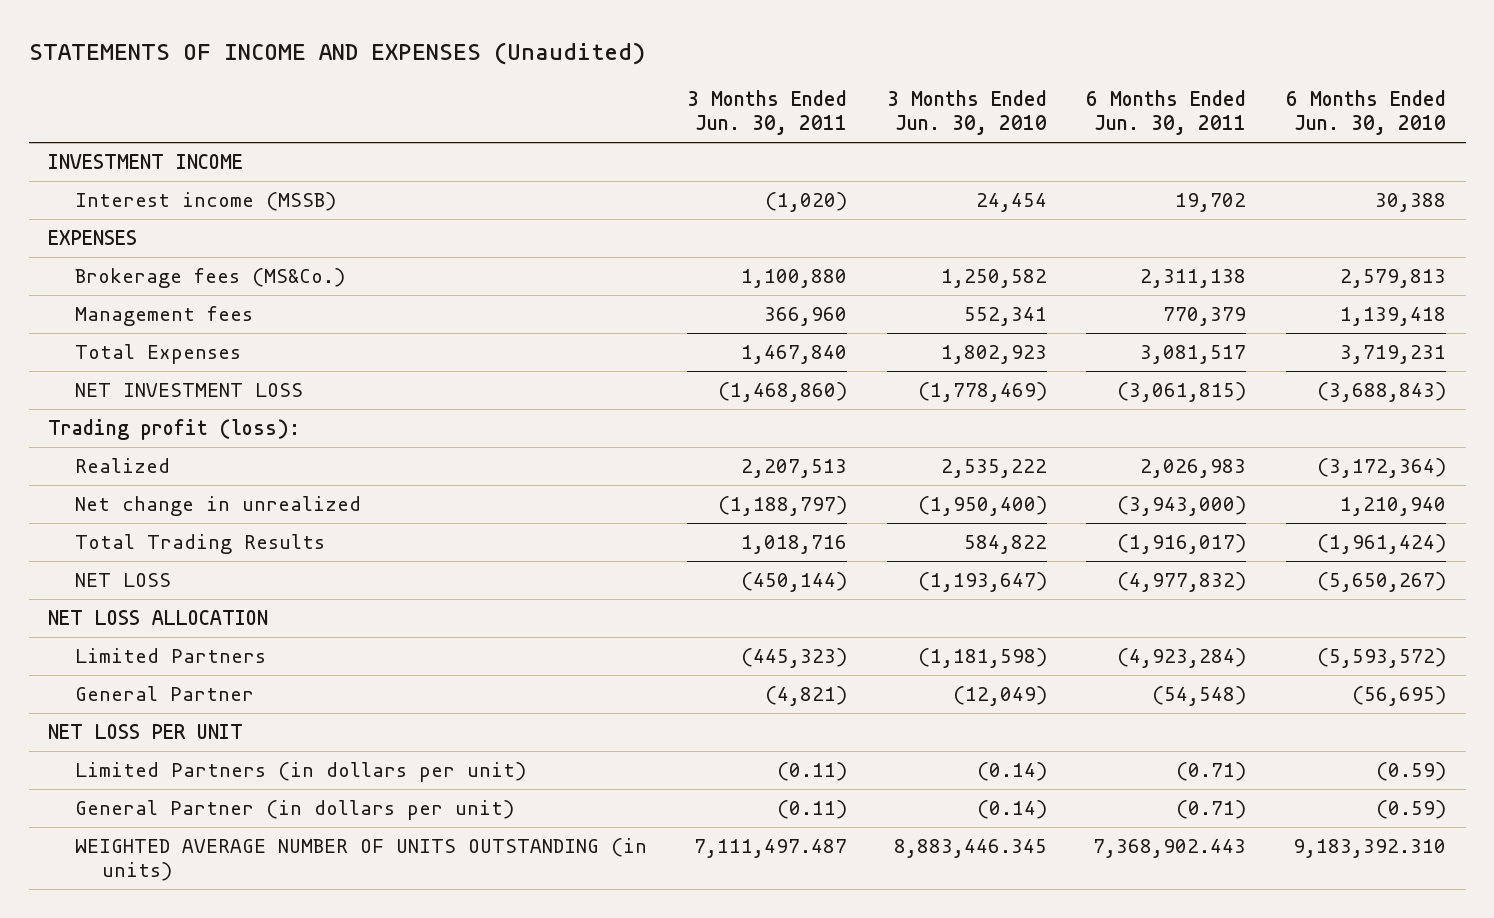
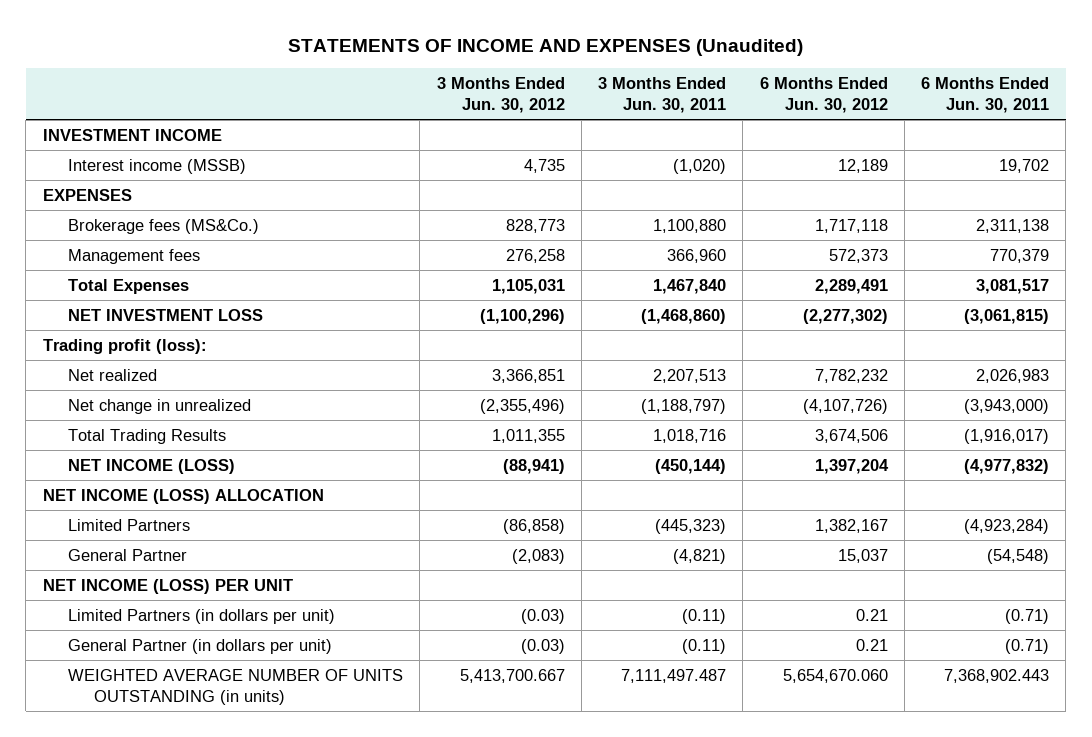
[886,90,1047,136] 3 Months Ended Jun. 30, 2010 -> none
[1285,90,1446,136] 6 Months Ended Jun. 30, 2010 -> none
none -> [436,76,565,113] 3 Months Ended Jun. 30, 2012
none -> [759,76,888,113] 6 Months Ended Jun. 30, 2012
[75,457,171,473] Realized -> [68,368,158,381] Net realized
[75,572,172,587] NET LOSS -> [68,458,236,474] NET INCOME (LOSS)
[48,609,269,625] NET LOSS ALLOCATION -> [42,488,324,504] NET INCOME (LOSS) ALLOCATION
[48,723,244,739] NET LOSS PER UNIT -> [42,578,293,594] NET INCOME (LOSS) PER UNIT

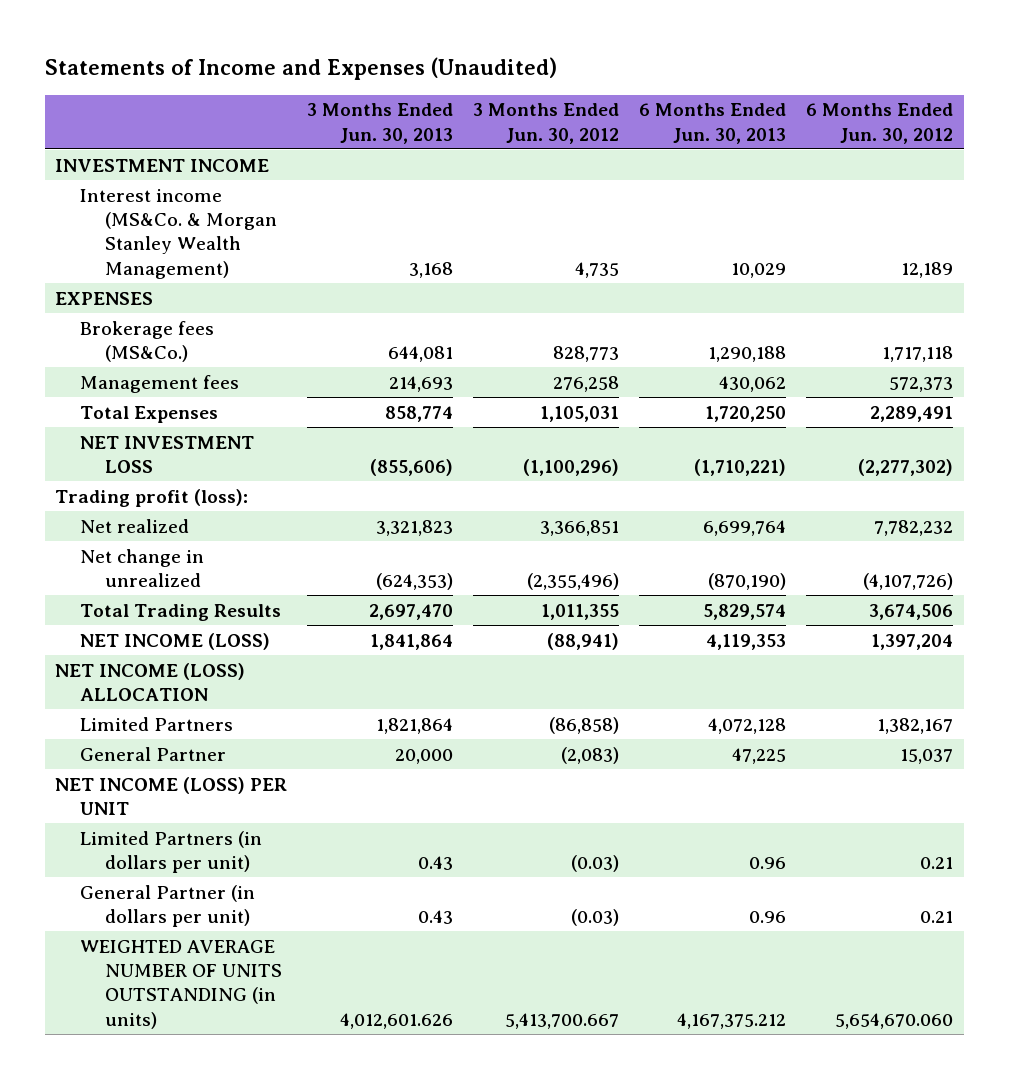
[287,38,803,56] STATEMENTS OF INCOME AND EXPENSES (Unaudited) -> [45,57,558,81] Statements of Income and Expenses (Unaudited)
[598,76,727,113] 3 Months Ended Jun. 30, 2011 -> none
[921,76,1050,113] 6 Months Ended Jun. 30, 2011 -> none
none -> [307,103,454,144] 3 Months Ended Jun. 30, 2013
none -> [639,103,787,144] 6 Months Ended Jun. 30, 2013
[68,158,247,174] Interest income (MSSB) -> [80,188,277,279] Interest income (MS&Co. & Morgan Stanley Wealth Management)

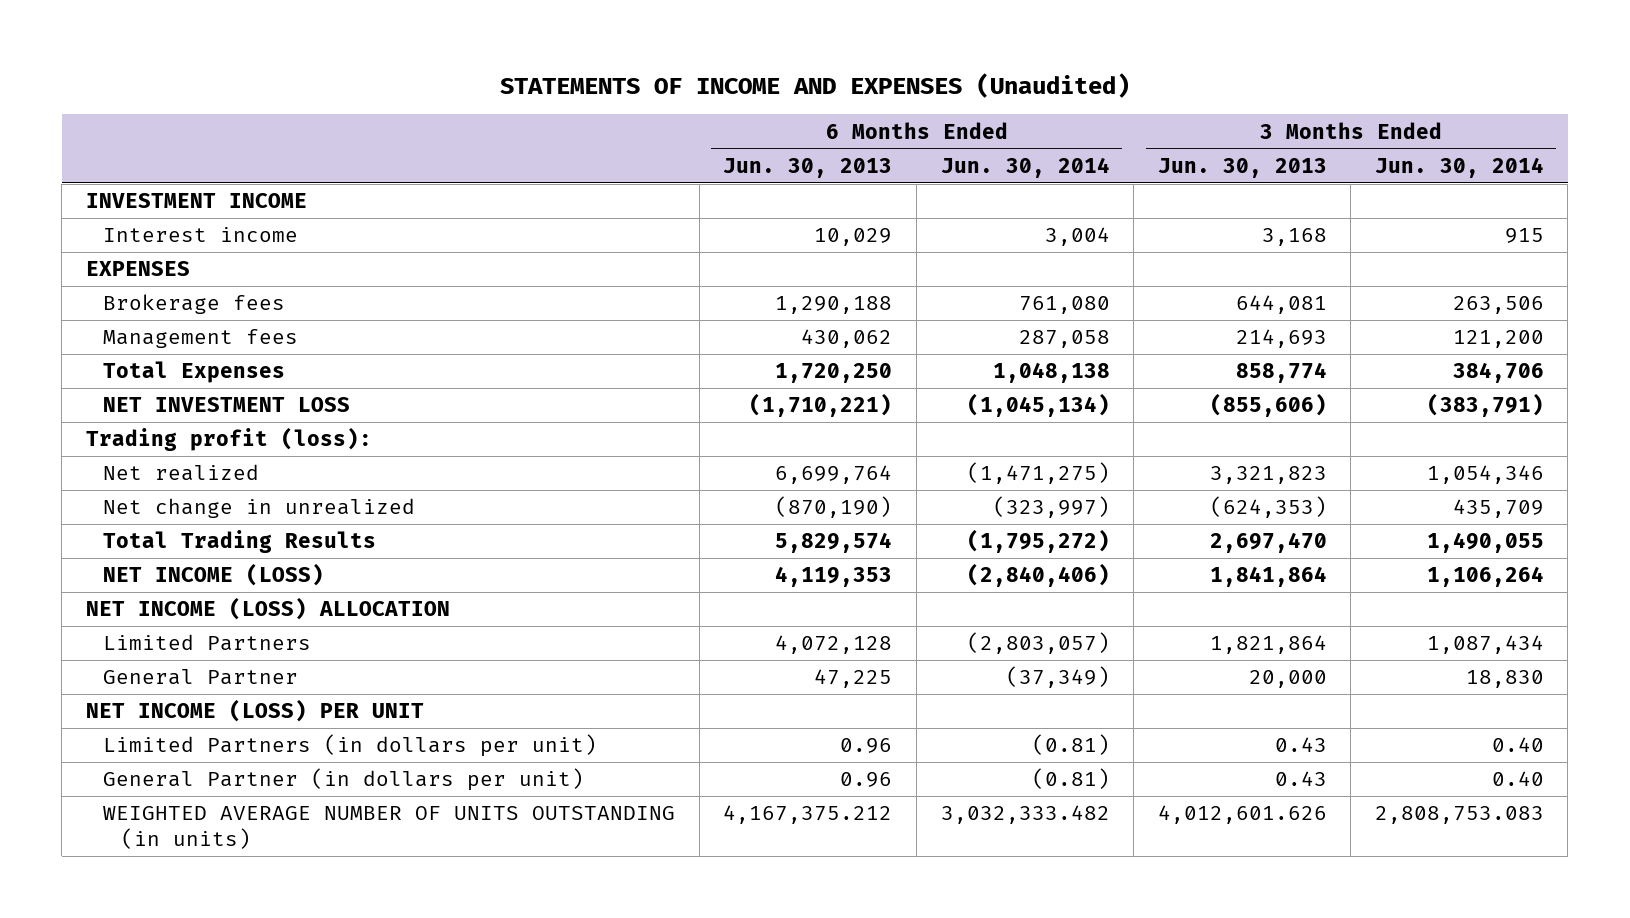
[45,57,558,81] Statements of Income and Expenses (Unaudited) -> [499,72,1130,98] STATEMENTS OF INCOME AND EXPENSES (Unaudited)
[473,103,620,144] 3 Months Ended Jun. 30, 2012 -> none
[806,103,954,144] 6 Months Ended Jun. 30, 2012 -> none
none -> [940,156,1110,178] Jun. 30, 2014
none -> [1374,156,1544,178] Jun. 30, 2014
[80,188,277,279] Interest income (MS&Co. & Morgan Stanley Wealth Management) -> [103,227,299,243] Interest income
[80,320,215,363] Brokerage fees (MS&Co.) -> [103,294,286,315] Brokerage fees

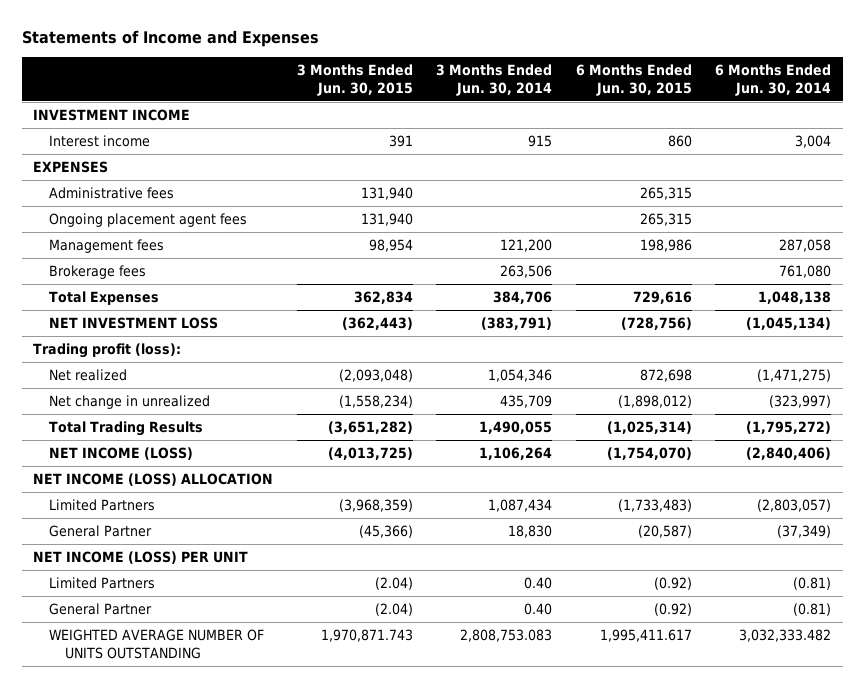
[499,72,1130,98] STATEMENTS OF INCOME AND EXPENSES (Unaudited) -> [21,30,319,48] Statements of Income and Expenses
[723,157,893,178] Jun. 30, 2013 -> none
[1157,157,1327,178] Jun. 30, 2013 -> none
none -> [296,64,413,97] 3 Months Ended Jun. 30, 2015
none -> [575,64,692,97] 6 Months Ended Jun. 30, 2015
none -> [49,187,175,200] Administrative fees
none -> [49,213,248,228] Ongoing placement agent fees
[103,294,286,315] Brokerage fees -> [49,265,147,280] Brokerage fees
[103,734,598,758] Limited Partners (in dollars per unit) -> [49,577,156,590] Limited Partners
[103,768,585,792] General Partner (in dollars per unit) -> [49,603,153,616] General Partner
[103,806,676,850] WEIGHTED AVERAGE NUMBER OF UNITS OUTSTANDING (in units) -> [49,629,265,659] WEIGHTED AVERAGE NUMBER OF UNITS OUTSTANDING

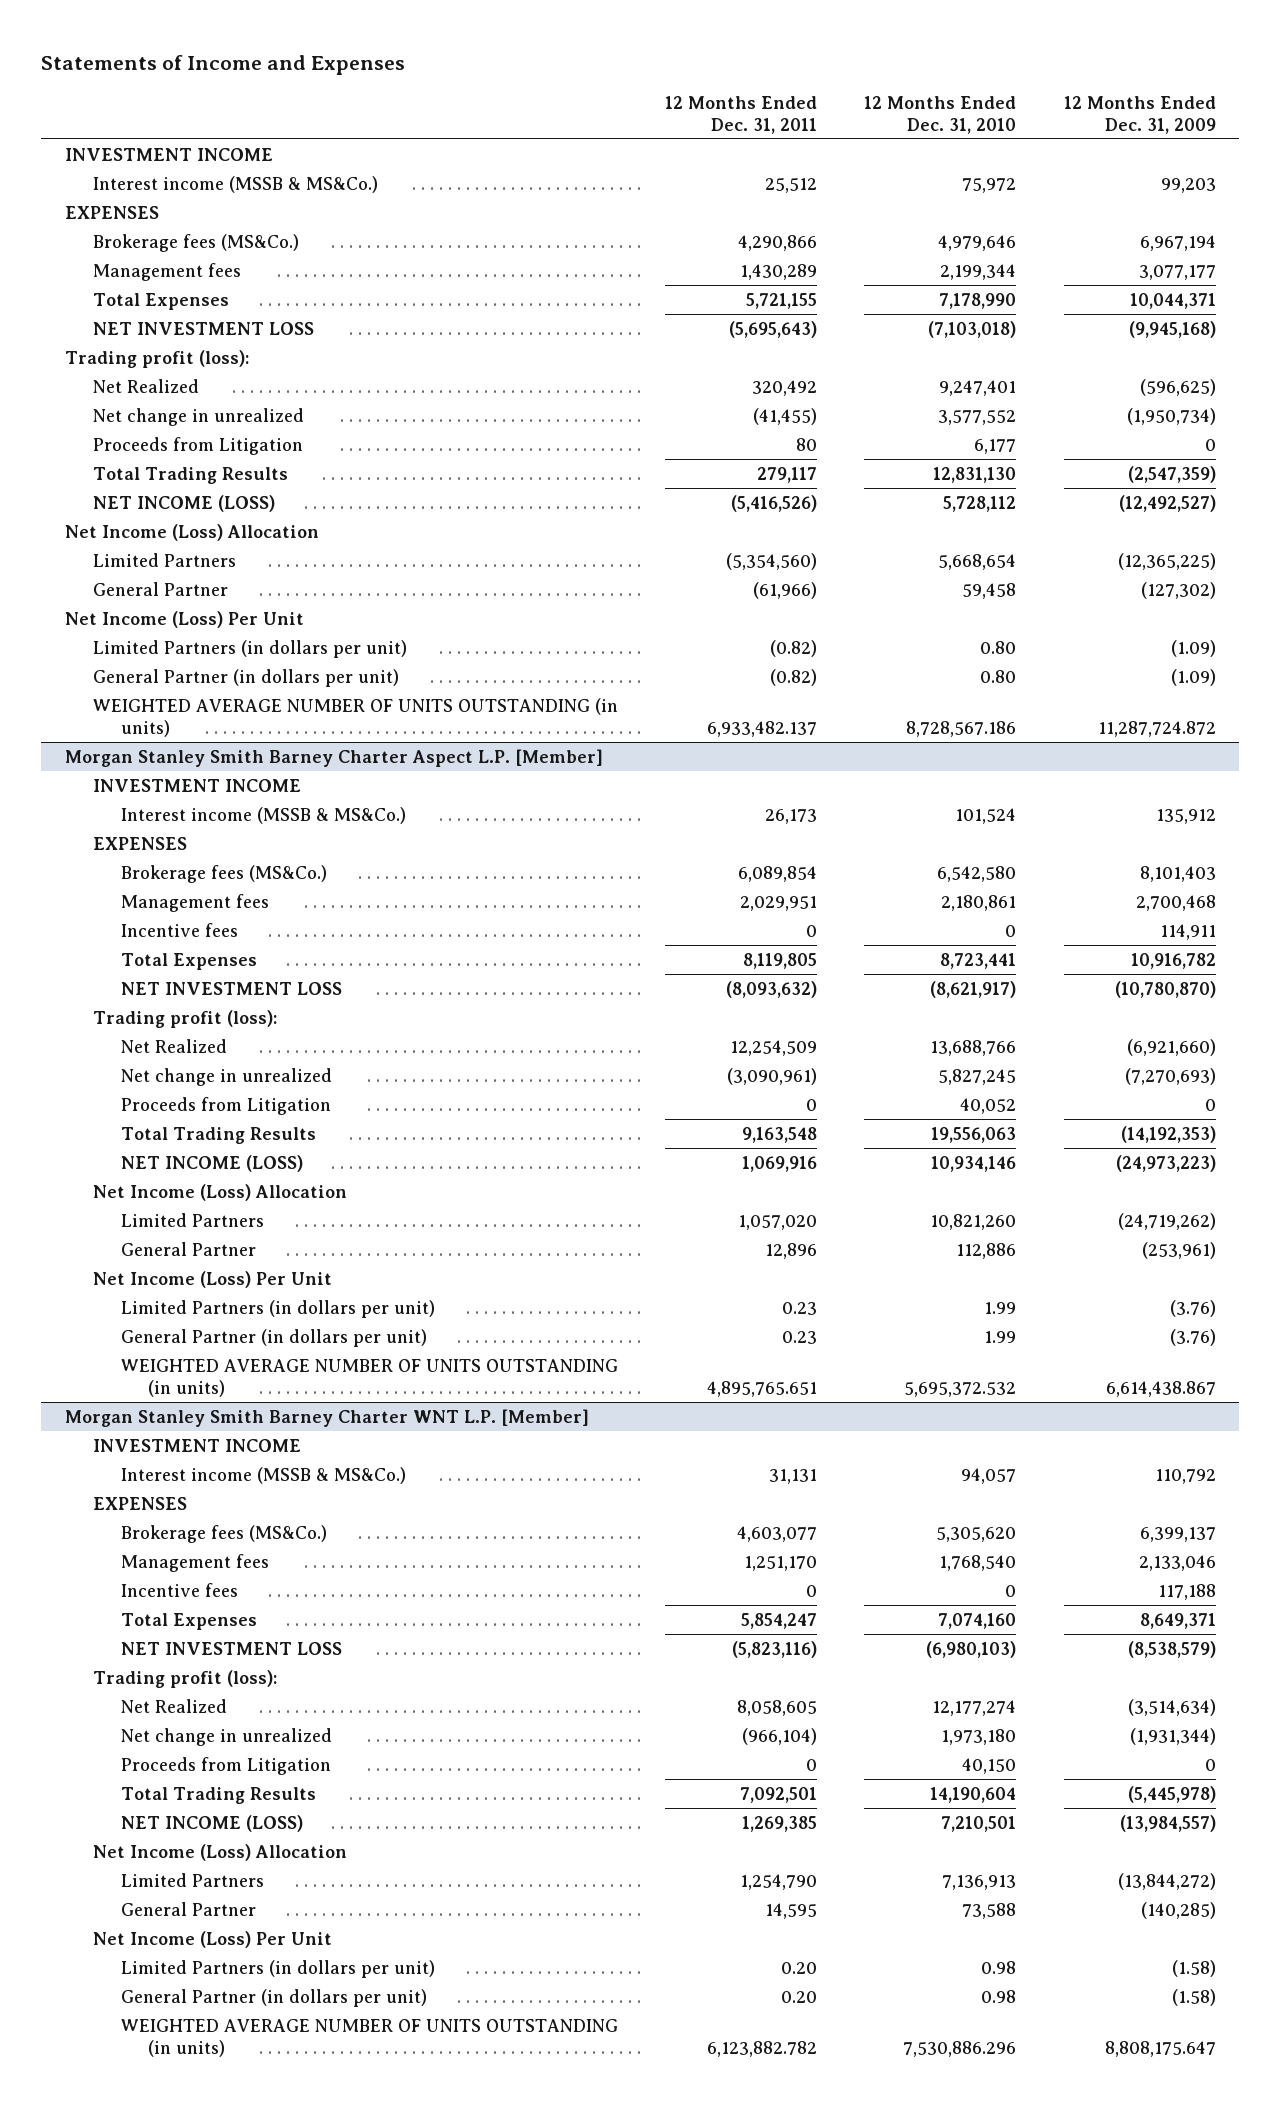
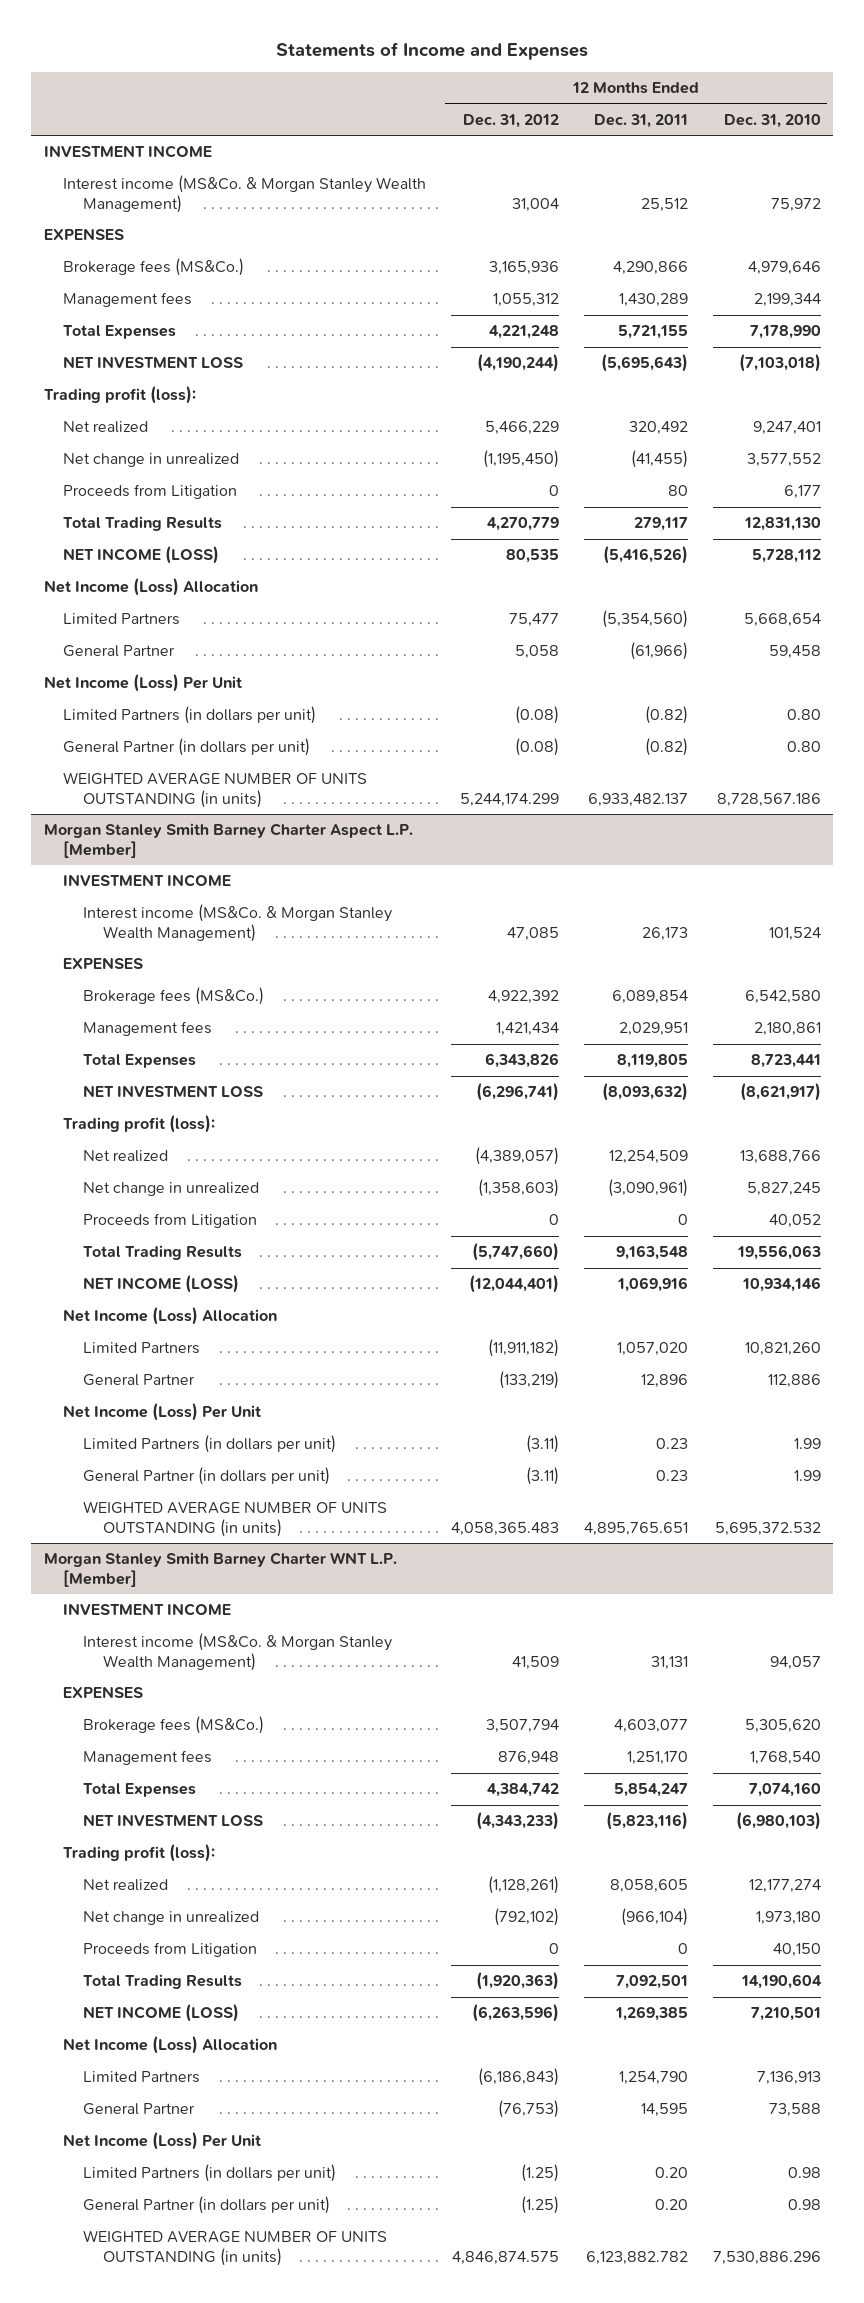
[1063,95,1216,134] 12 Months Ended Dec. 31, 2009 -> none
none -> [463,113,560,128] Dec. 31, 2012
[92,175,378,193] Interest income (MSSB & MS&Co.) -> [63,175,427,213] Interest income (MS&Co. & Morgan Stanley Wealth Management)
[92,378,199,393] Net Realized -> [63,421,149,434] Net realized
[120,806,406,824] Interest income (MSSB & MS&Co.) -> [83,904,393,942] Interest income (MS&Co. & Morgan Stanley Wealth Management)
[120,922,238,937] Incentive fees -> none
[120,1038,227,1053] Net Realized -> [83,1150,169,1163] Net realized
[120,1466,406,1484] Interest income (MSSB & MS&Co.) -> [83,1633,393,1671] Interest income (MS&Co. & Morgan Stanley Wealth Management)
[120,1582,238,1597] Incentive fees -> none
[120,1698,227,1713] Net Realized -> [83,1879,169,1892] Net realized

